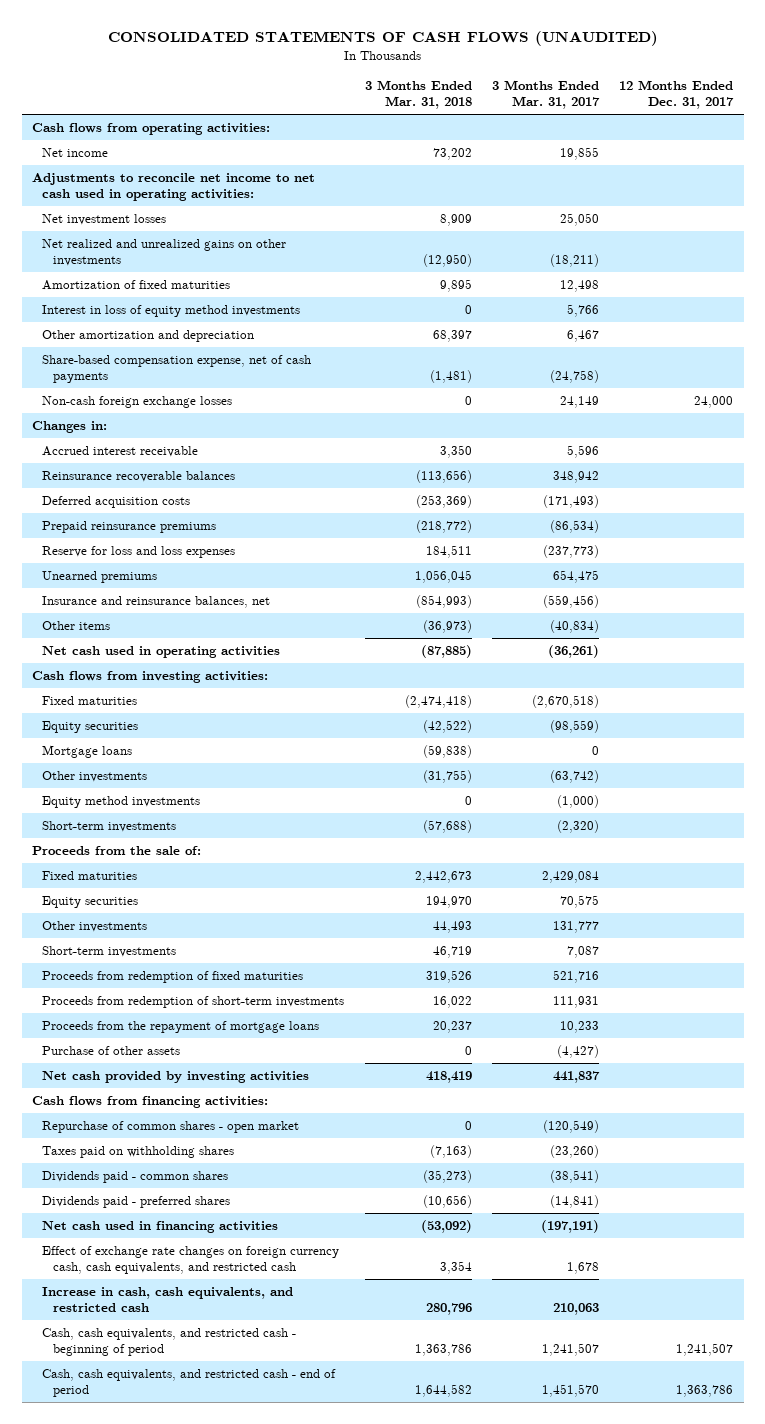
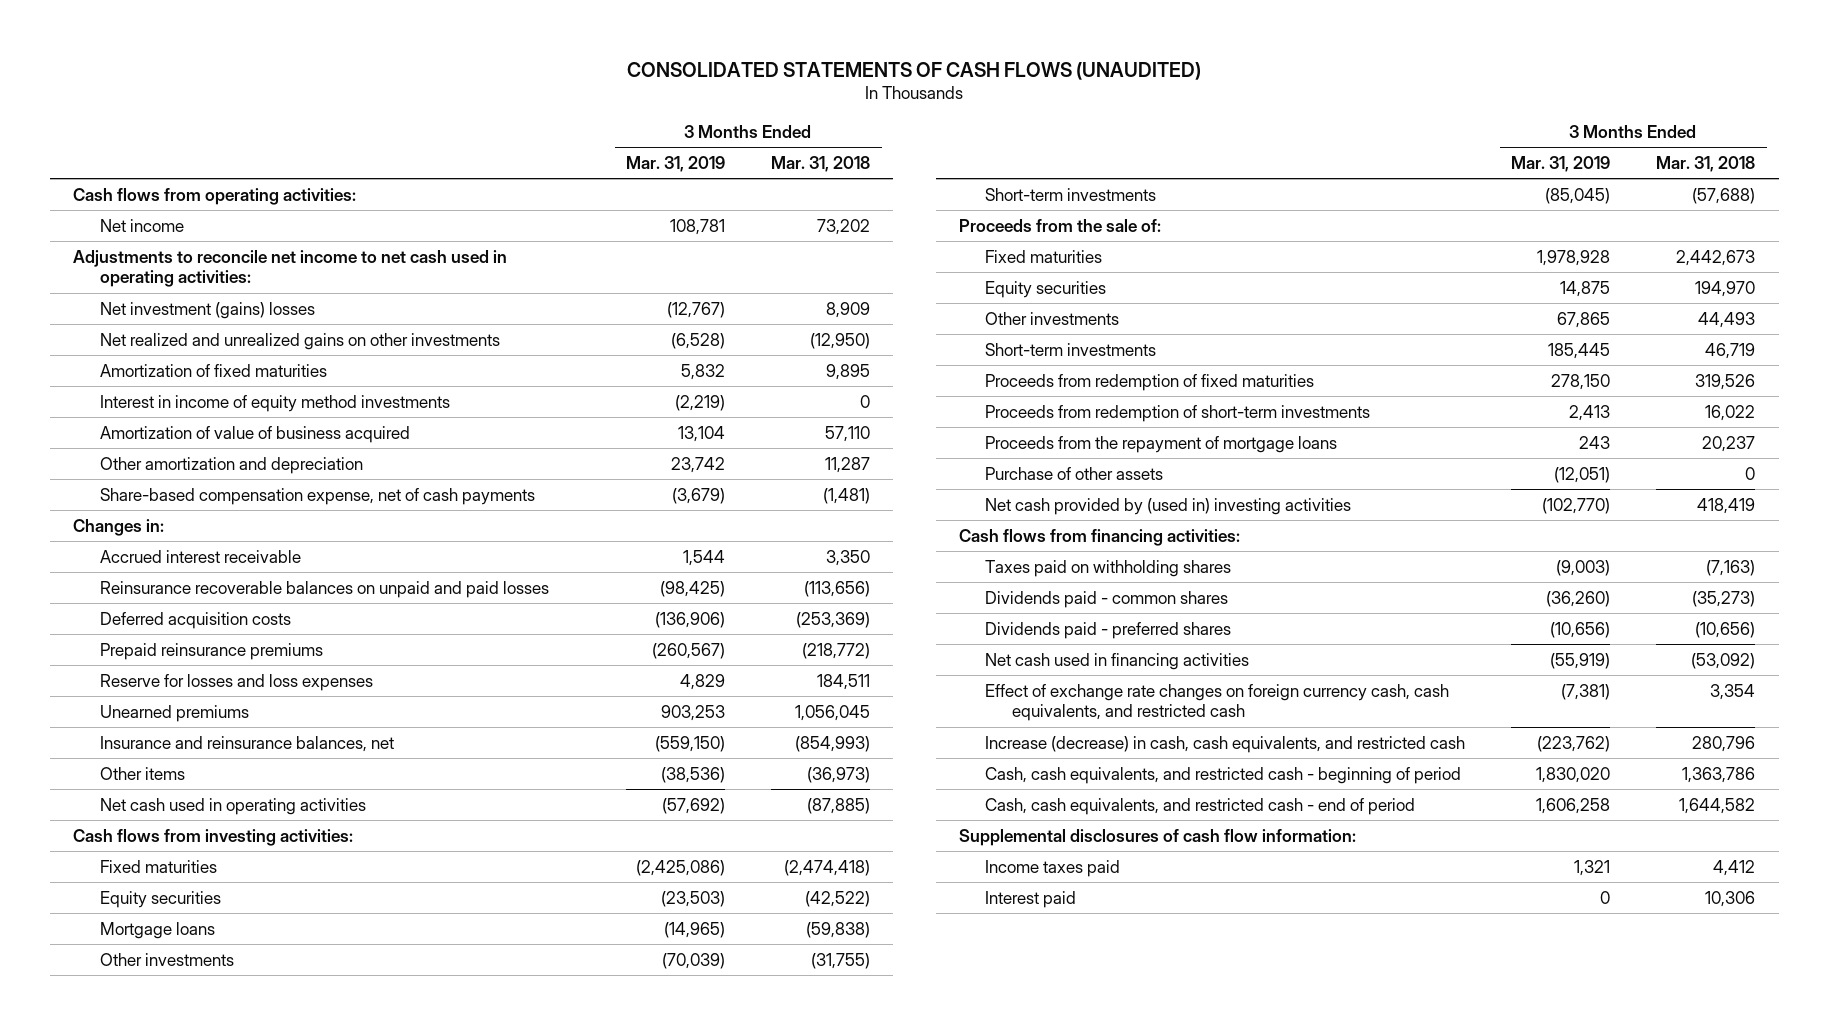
[492,80,601,110] 3 Months Ended Mar. 31, 2017 -> none
[619,80,735,110] 12 Months Ended Dec. 31, 2017 -> none
none -> [626,155,726,172] Mar. 31, 2019
[42,214,167,226] Net investment losses -> [99,301,315,319] Net investment (gains) losses
[42,305,301,318] Interest in loss of equity method investments -> [99,394,450,412] Interest in income of equity method investments
none -> [99,425,410,443] Amortization of value of business acquired
[432,330,472,343] 68,397 -> [825,456,871,473] 11,287
[42,396,233,409] Non-cash foreign exchange losses -> none
[42,471,236,483] Reinsurance recoverable balances -> [99,580,549,598] Reinsurance recoverable balances on unpaid and paid losses
[42,546,236,559] Reserve for loss and loss expenses -> [99,673,373,691] Reserve for losses and loss expenses
[42,796,201,809] Equity method investments -> none
[42,1071,310,1084] Net cash provided by investing activities -> [985,497,1352,515] Net cash provided by (used in) investing activities
[42,1121,300,1134] Repurchase of common shares - open market -> none
[42,1287,294,1313] Increase in cash, cash equivalents, and restricted cash -> [985,735,1466,753] Increase (decrease) in cash, cash equivalents, and restricted cash
none -> [958,828,1356,846] Supplemental disclosures of cash flow information:
none -> [985,859,1121,877] Income taxes paid
none -> [985,890,1077,908] Interest paid

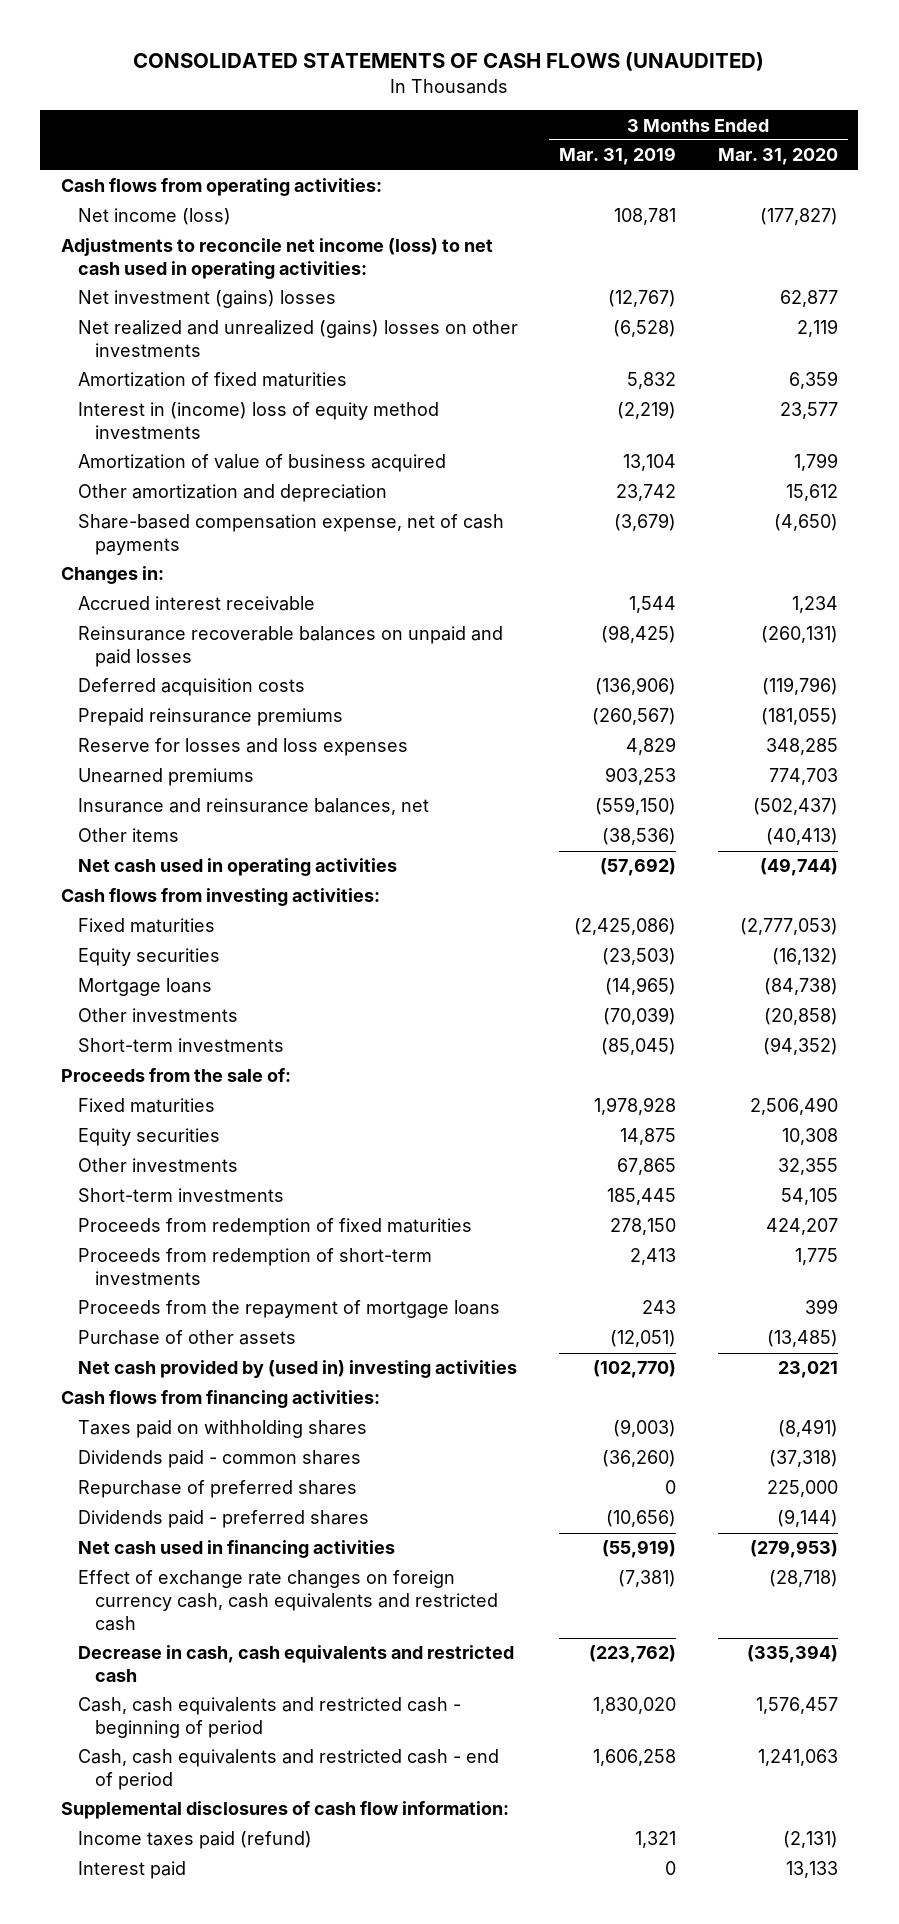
[771,155,871,172] Mar. 31, 2018 -> none
none -> [717,148,838,166] Mar. 31, 2020
[99,218,184,232] Net income -> [78,208,232,226] Net income (loss)
[73,249,508,288] Adjustments to reconcile net income to net cash used in operating activities: -> [61,238,494,279] Adjustments to reconcile net income (loss) to net cash used in operating activities:
[99,332,500,350] Net realized and unrealized gains on other investments -> [78,320,519,357] Net realized and unrealized (gains) losses on other investments
[99,394,450,412] Interest in income of equity method investments -> [78,402,440,439] Interest in (income) loss of equity method investments
none -> [78,1480,358,1499] Repurchase of preferred shares
[985,683,1450,722] Effect of exchange rate changes on foreign currency cash, cash equivalents, and restricted cash -> [78,1570,499,1631] Effect of exchange rate changes on foreign currency cash, cash equivalents and restricted cash
[985,735,1466,753] Increase (decrease) in cash, cash equivalents, and restricted cash -> [78,1645,515,1682] Decrease in cash, cash equivalents and restricted cash
[985,766,1462,784] Cash, cash equivalents, and restricted cash - beginning of period -> [78,1697,462,1738] Cash, cash equivalents and restricted cash - beginning of period
[985,797,1416,815] Cash, cash equivalents, and restricted cash - end of period -> [78,1749,500,1790] Cash, cash equivalents and restricted cash - end of period
[985,859,1121,877] Income taxes paid -> [78,1831,313,1850] Income taxes paid (refund)

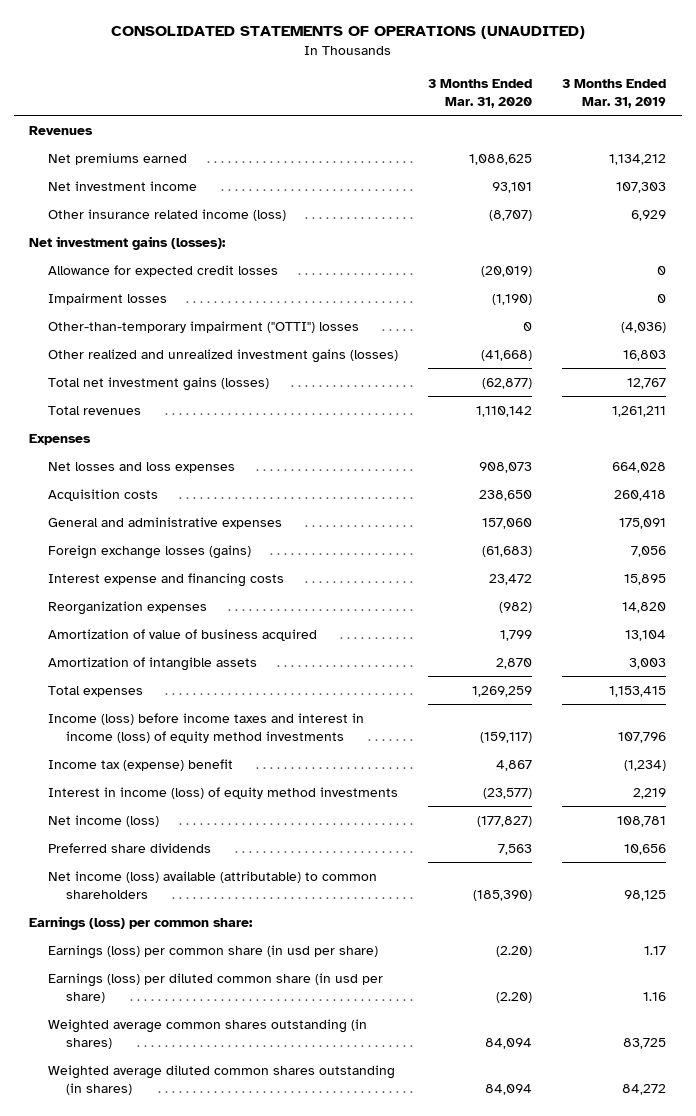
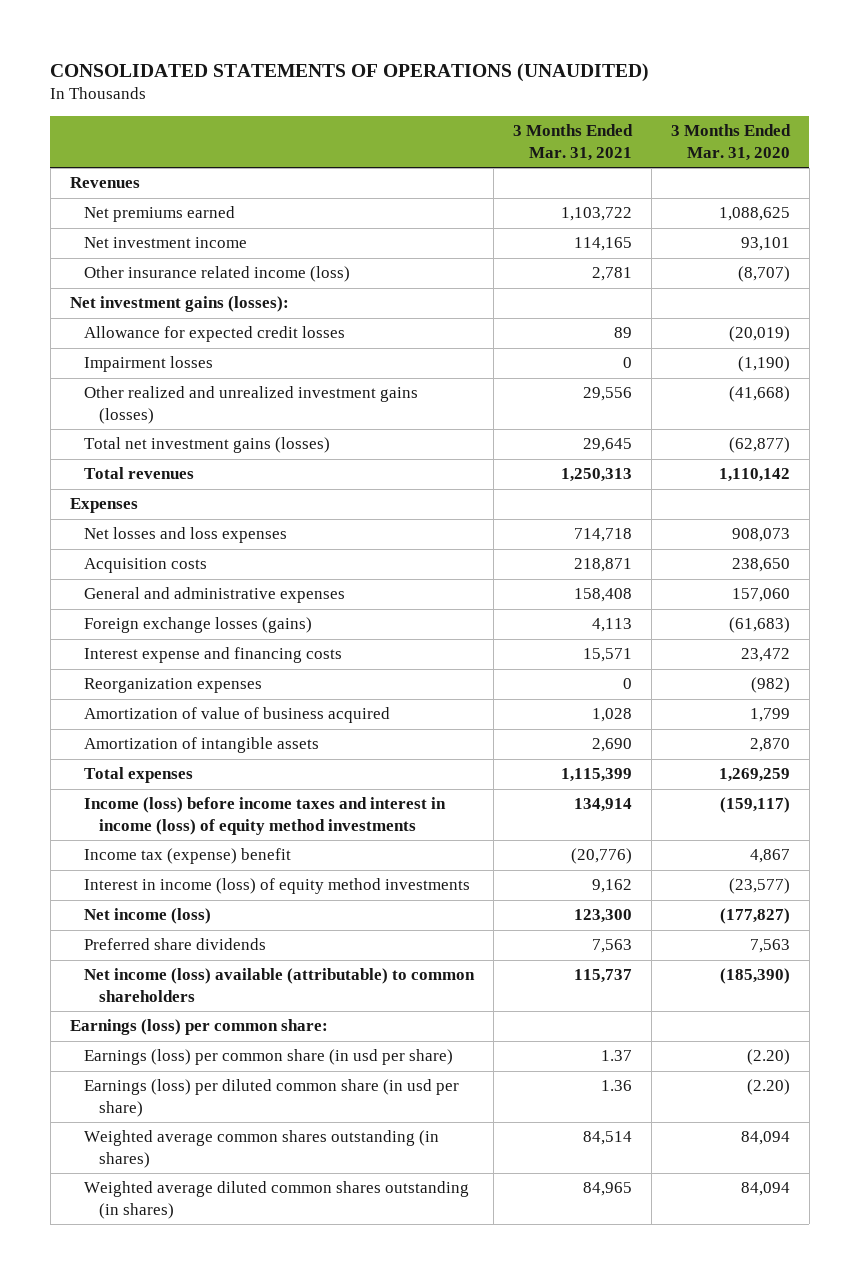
[562,79,667,109] 3 Months Ended Mar. 31, 2019 -> none
none -> [513,124,634,161] 3 Months Ended Mar. 31, 2021
[47,320,359,333] Other-than-temporary impairment ("OTTI") losses -> none

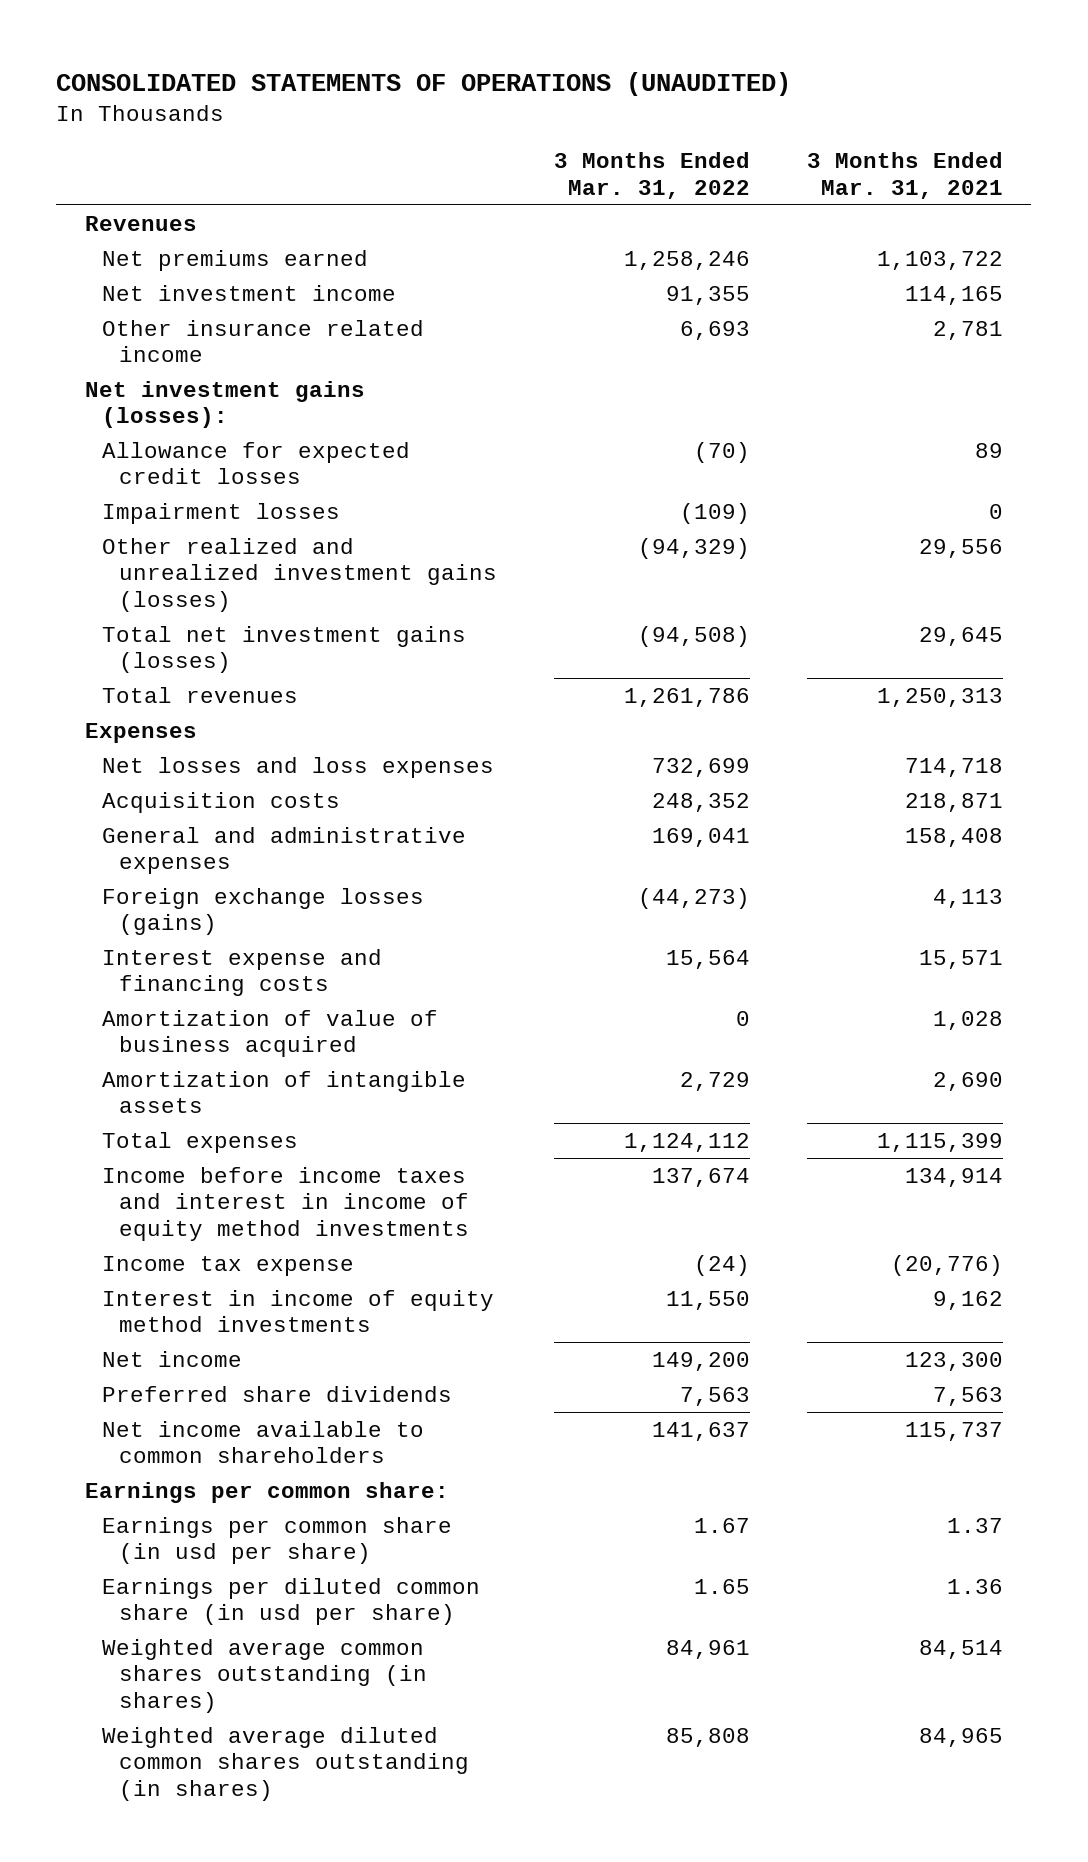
[670,124,791,161] 3 Months Ended Mar. 31, 2020 -> none
none -> [554,152,751,199] 3 Months Ended Mar. 31, 2022
[84,266,351,283] Other insurance related income (loss) -> [102,319,425,363] Other insurance related income
[84,678,263,694] Reorganization expenses -> none
[84,797,447,835] Income (loss) before income taxes and interest in income (loss) of equity method investments -> [102,1166,470,1242] Income before income taxes and interest in income of equity method investments
[84,848,292,865] Income tax (expense) benefit -> [102,1255,355,1276] Income tax expense
[84,878,471,895] Interest in income (loss) of equity method investments -> [102,1289,495,1333] Interest in income of equity method investments
[84,908,212,925] Net income (loss) -> [102,1350,243,1367] Net income
[84,968,476,1002] Net income (loss) available (attributable) to common shareholders -> [102,1420,425,1464] Net income available to common shareholders
[69,1019,328,1036] Earnings (loss) per common share: -> [84,1481,449,1503] Earnings per common share:
[84,1049,454,1066] Earnings (loss) per common share (in usd per share) -> [102,1516,453,1565] Earnings per common share (in usd per share)
[84,1079,460,1117] Earnings (loss) per diluted common share (in usd per share) -> [102,1577,481,1626] Earnings per diluted common share (in usd per share)

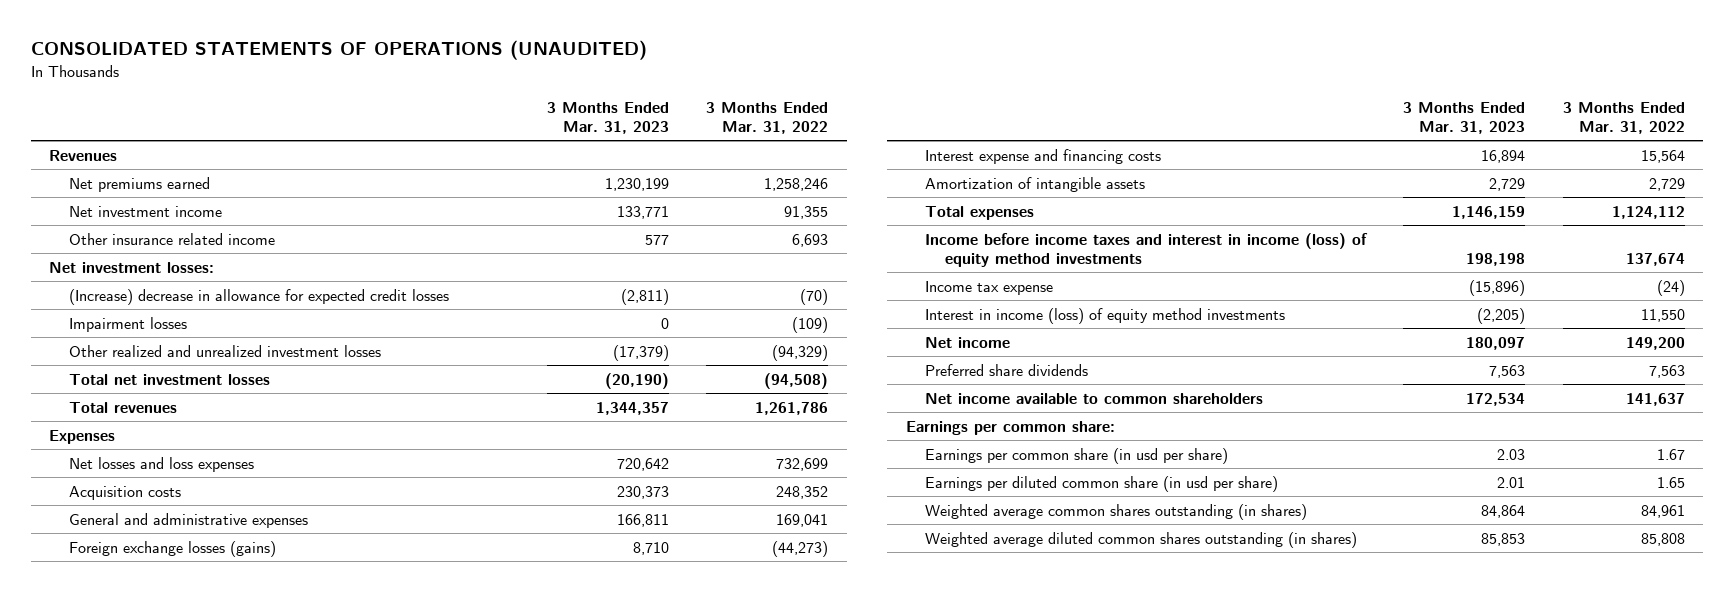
[807,152,1004,199] 3 Months Ended Mar. 31, 2021 -> none
none -> [547,101,670,134] 3 Months Ended Mar. 31, 2023
[84,380,365,429] Net investment gains (losses): -> [49,261,215,273] Net investment losses:
[102,441,411,485] Allowance for expected credit losses -> [68,288,449,305] (Increase) decrease in allowance for expected credit losses
[102,537,498,613] Other realized and unrealized investment gains (losses) -> [68,344,381,357] Other realized and unrealized investment losses
[102,625,467,674] Total net investment gains (losses) -> [68,373,270,385] Total net investment losses
[102,1009,439,1058] Amortization of value of business acquired -> none
[102,1166,470,1242] Income before income taxes and interest in income of equity method investments -> [925,232,1369,267] Income before income taxes and interest in income (loss) of equity method investments
[102,1289,495,1333] Interest in income of equity method investments -> [925,307,1286,324] Interest in income (loss) of equity method investments

